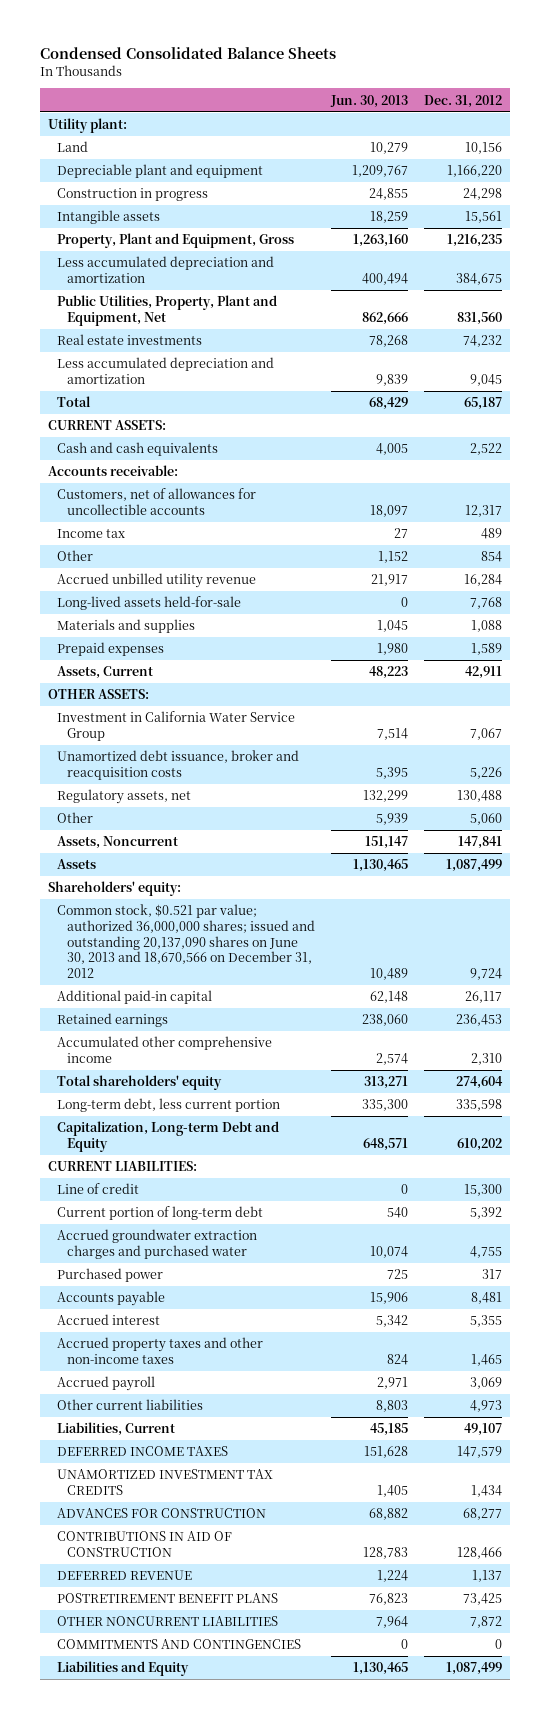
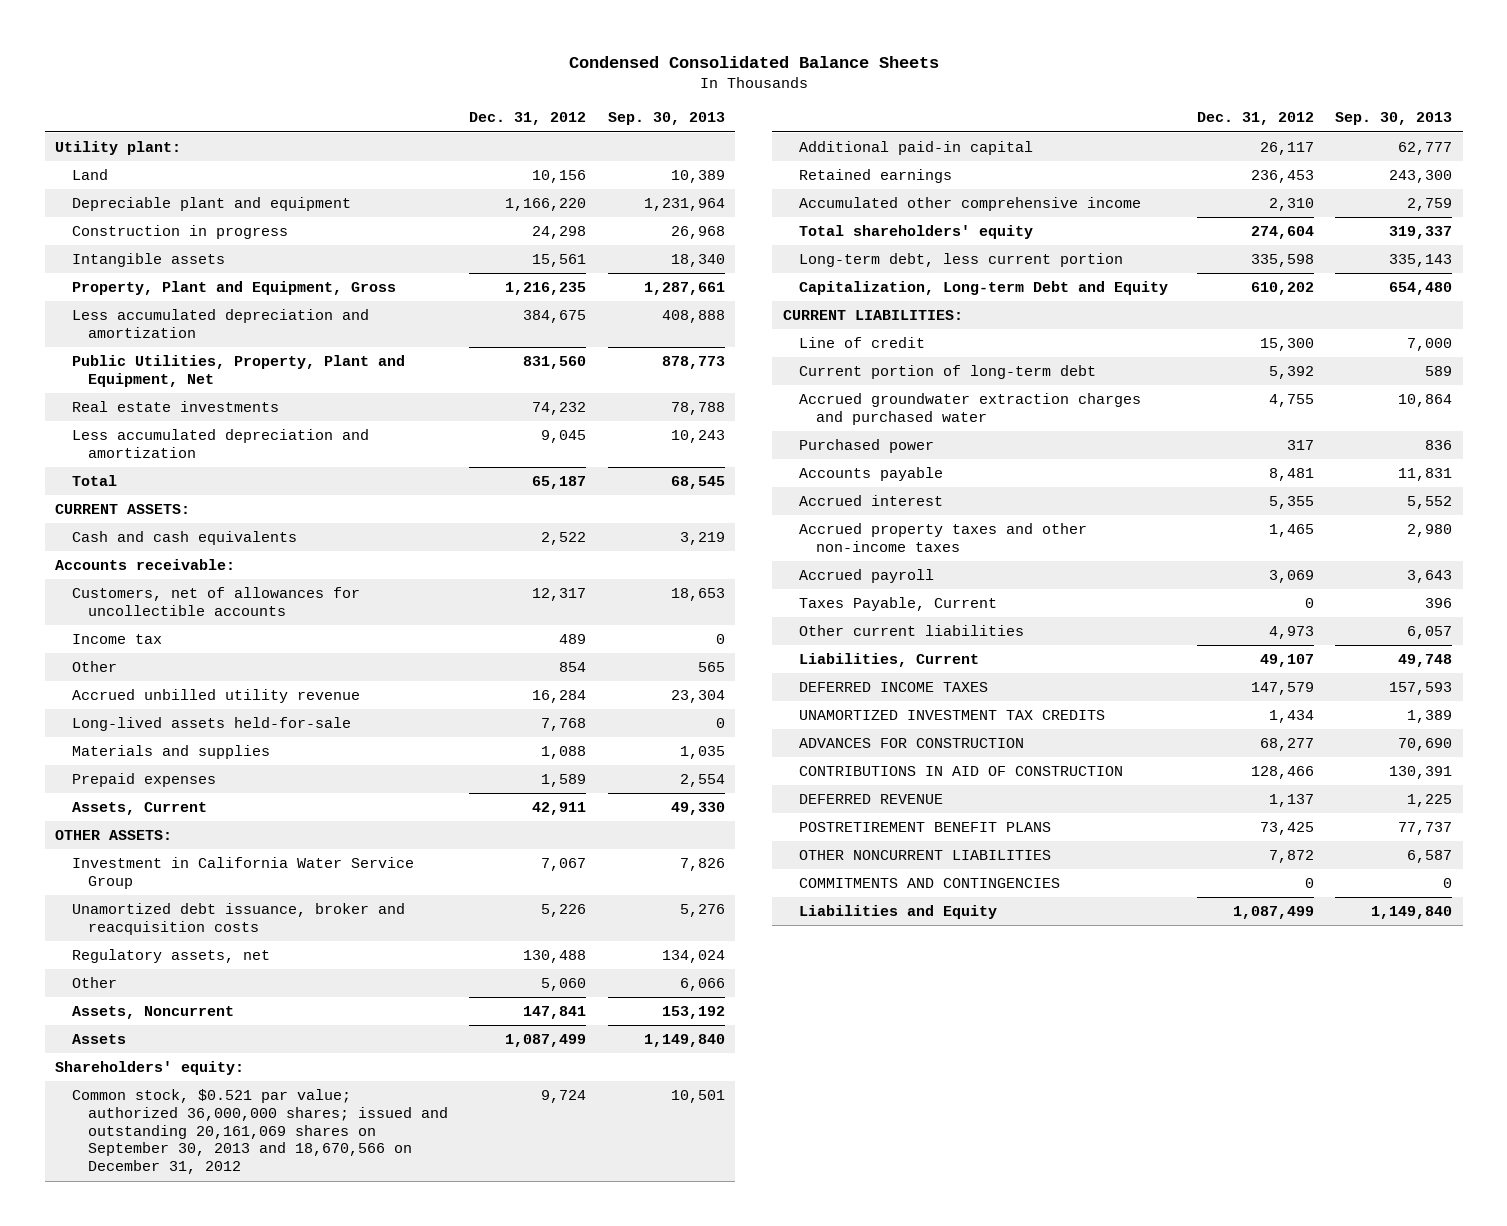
[329,94,408,108] Jun. 30, 2013 -> none
none -> [607,112,725,126] Sep. 30, 2013
[57,904,315,978] Common stock, $0.521 par value; authorized 36,000,000 shares; issued and outstanding 20,137,090 shares on June 30, 2013 and 18,670,566 on December 31, 2012 -> [71,1089,449,1175] Common stock, $0.521 par value; authorized 36,000,000 shares; issued and outstanding 20,161,069 shares on September 30, 2013 and 18,670,566 on December 31, 2012
none -> [799,597,998,612] Taxes Payable, Current

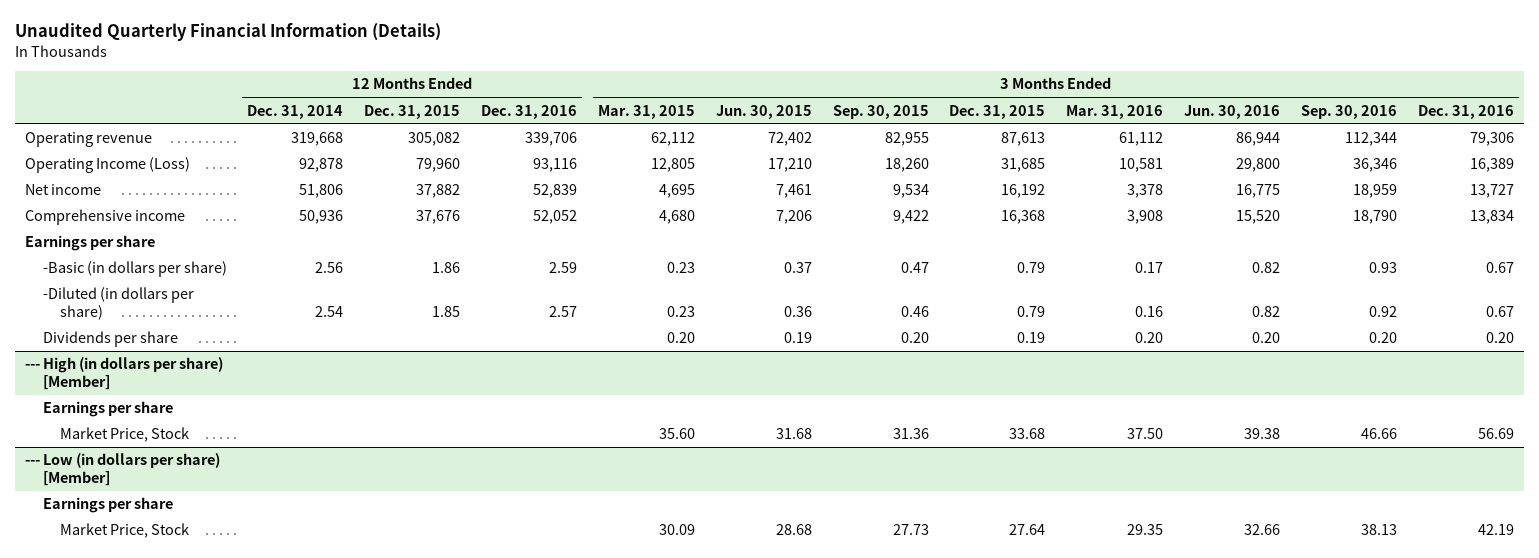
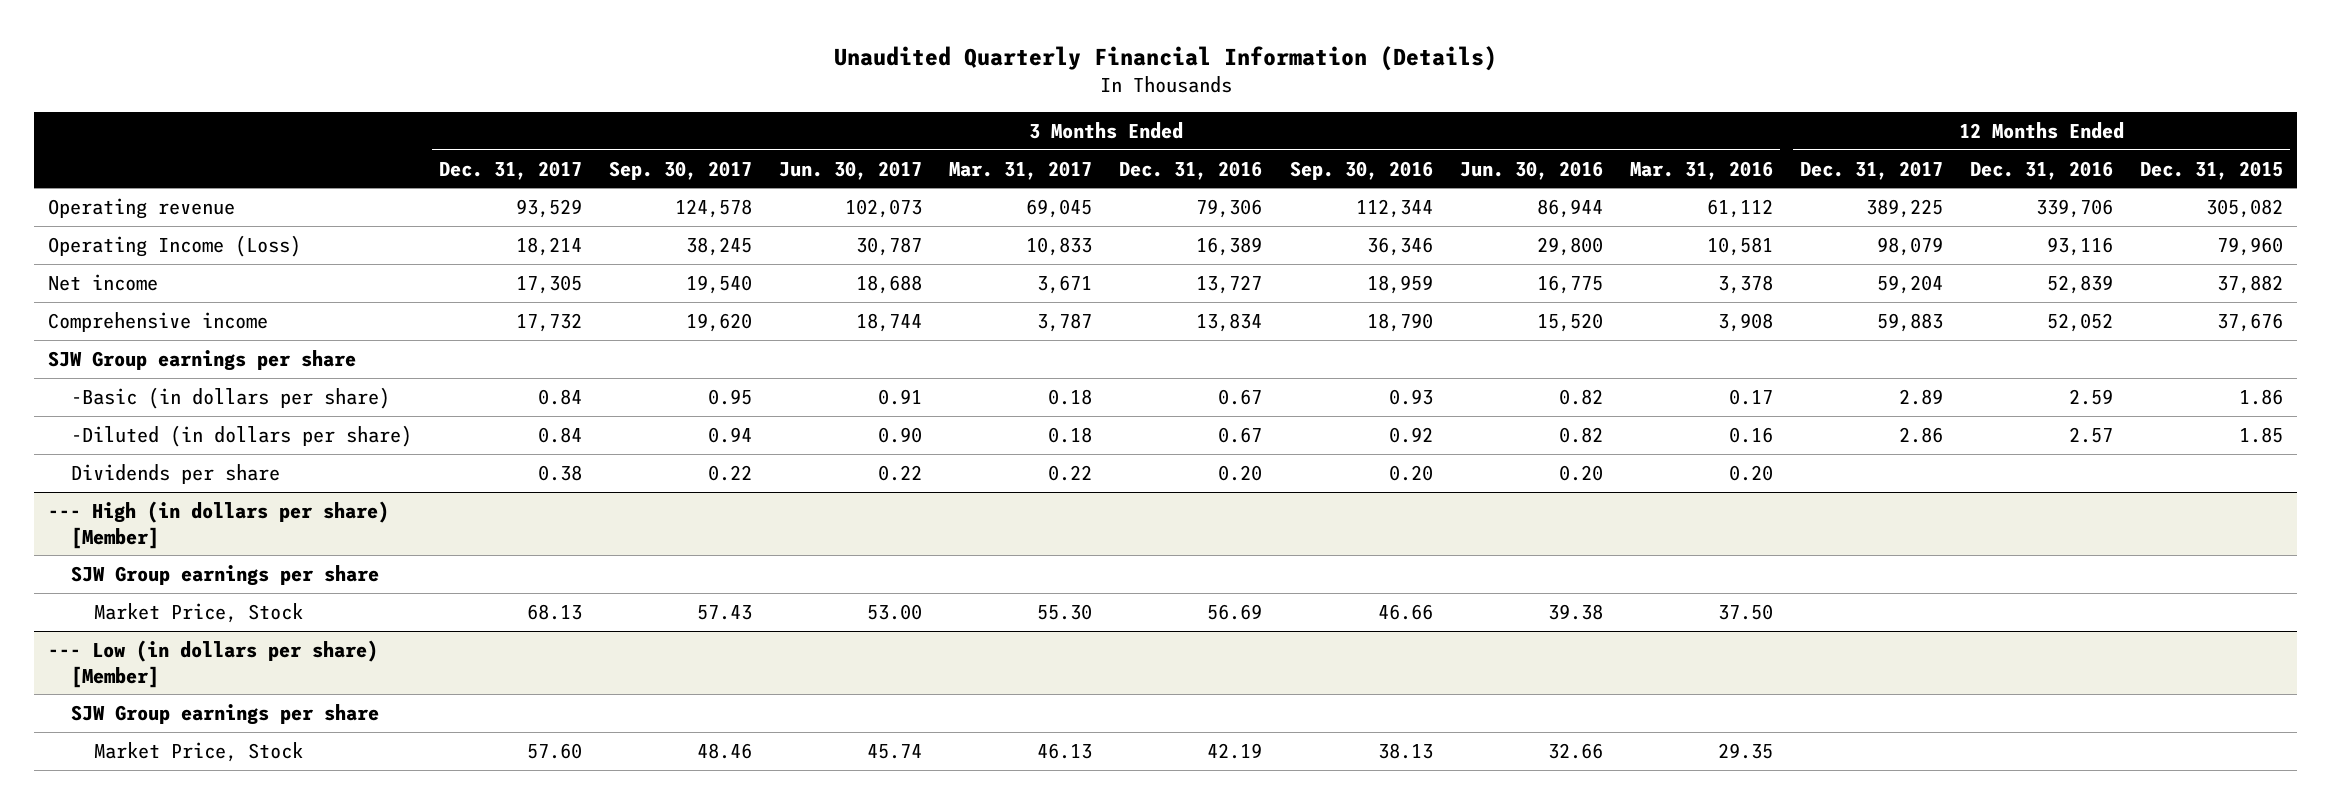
[247,104,344,119] Dec. 31, 2014 -> none
[597,104,695,119] Mar. 31, 2015 -> none
[715,104,812,119] Jun. 30, 2015 -> none
[832,104,929,119] Sep. 30, 2015 -> none
[949,104,1046,119] Dec. 31, 2015 -> none
none -> [438,160,582,180] Dec. 31, 2017
none -> [609,160,753,180] Sep. 30, 2017
none -> [779,160,923,180] Jun. 30, 2017
none -> [949,160,1093,180] Mar. 31, 2017
none -> [1800,160,1944,180] Dec. 31, 2017
[25,235,156,252] Earnings per share -> [47,349,356,371] SJW Group earnings per share
[42,401,173,418] Earnings per share -> [70,564,379,586] SJW Group earnings per share
[42,497,173,514] Earnings per share -> [70,703,379,725] SJW Group earnings per share

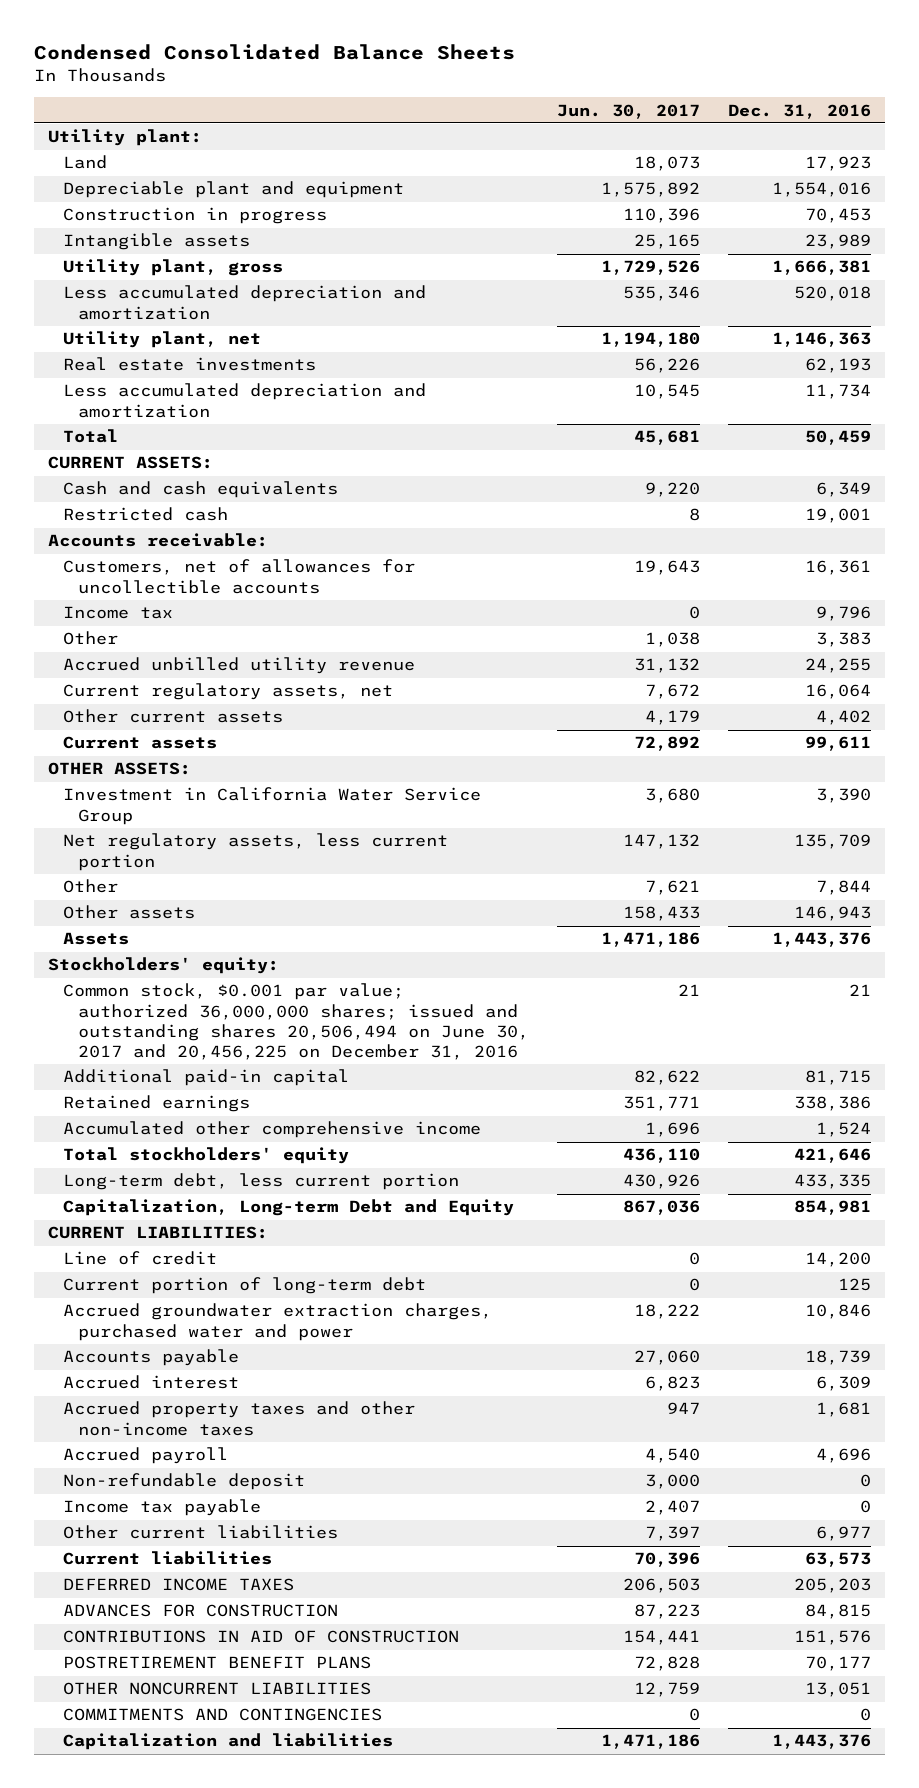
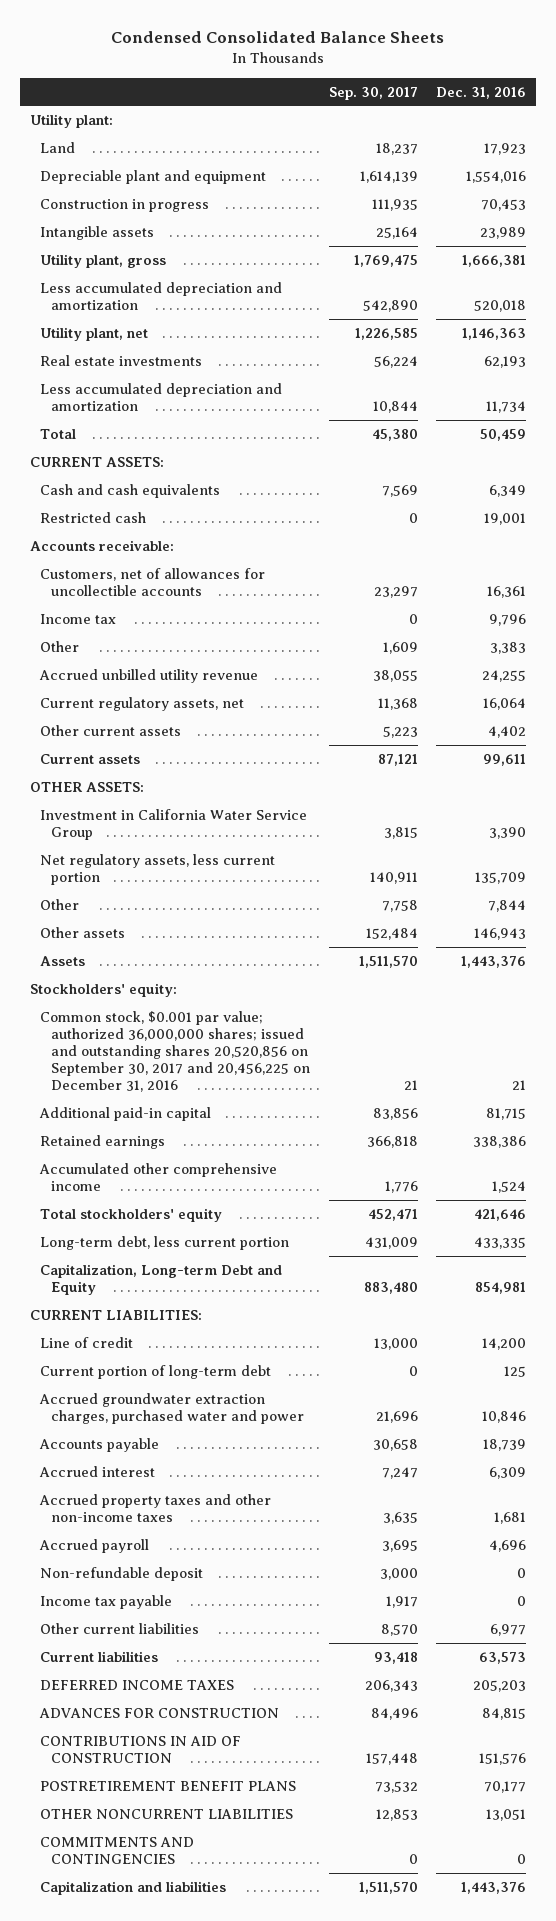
[557,103,701,119] Jun. 30, 2017 -> none
none -> [328,86,418,100] Sep. 30, 2017
[63,983,530,1060] Common stock, $0.001 par value; authorized 36,000,000 shares; issued and outstanding shares 20,506,494 on June 30, 2017 and 20,456,225 on December 31, 2016 -> [40,1010,311,1093] Common stock, $0.001 par value; authorized 36,000,000 shares; issued and outstanding shares 20,520,856 on September 30, 2017 and 20,456,225 on December 31, 2016

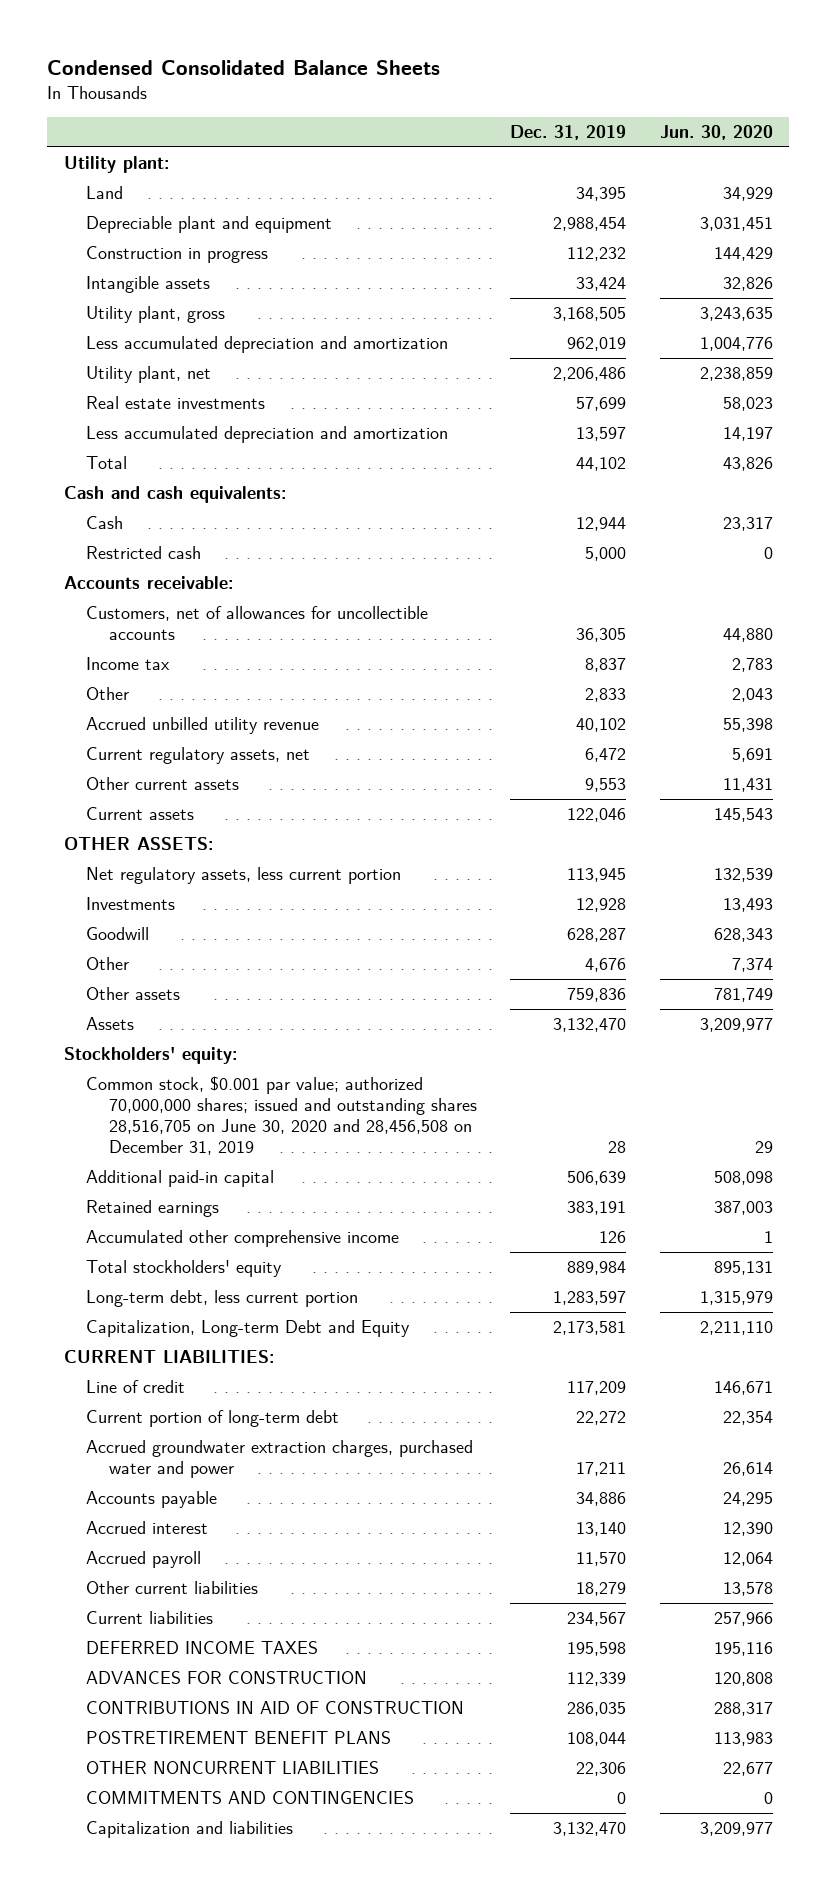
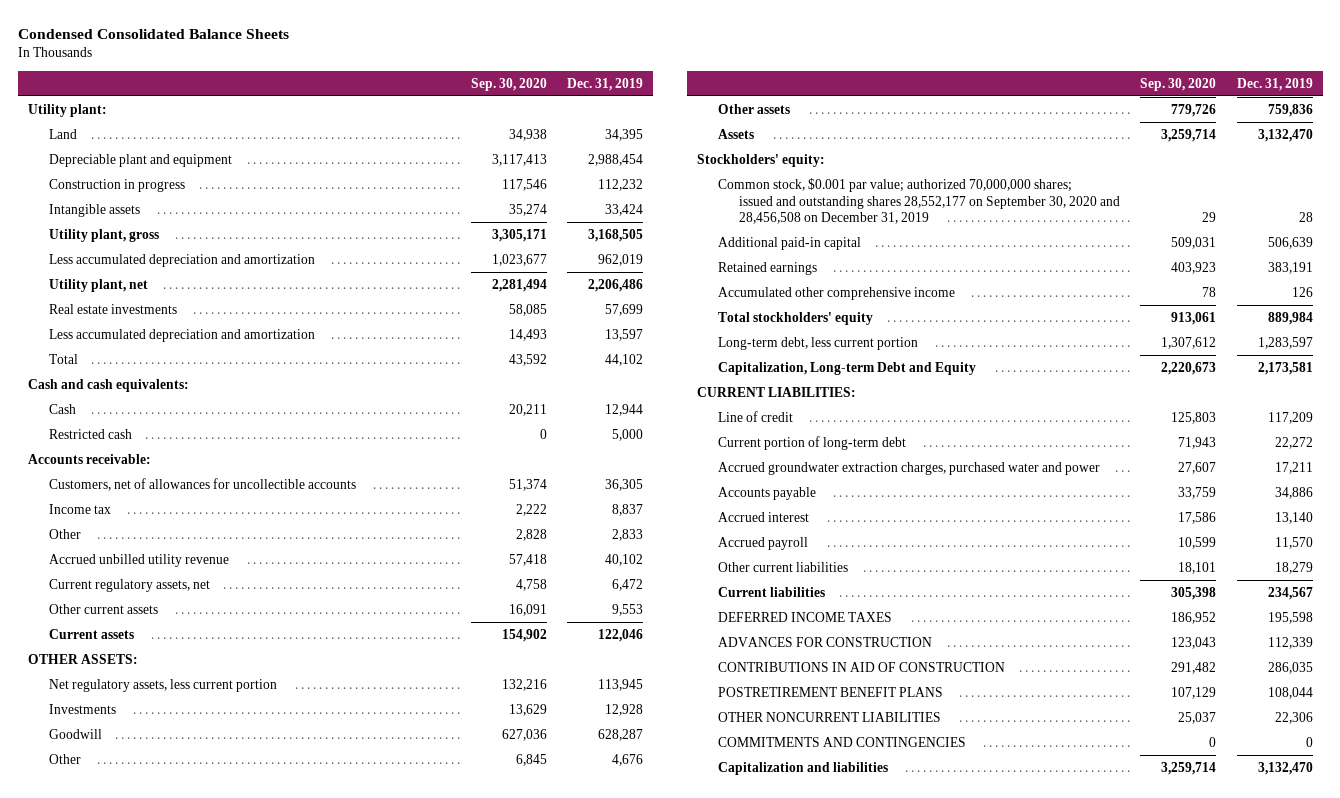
[659,124,773,140] Jun. 30, 2020 -> none
none -> [470,77,547,91] Sep. 30, 2020
[86,1076,477,1156] Common stock, $0.001 par value; authorized 70,000,000 shares; issued and outstanding shares 28,516,705 on June 30, 2020 and 28,456,508 on December 31, 2019 -> [718,178,1120,224] Common stock, $0.001 par value; authorized 70,000,000 shares; issued and outstanding shares 28,552,177 on September 30, 2020 and 28,456,508 on December 31, 2019

